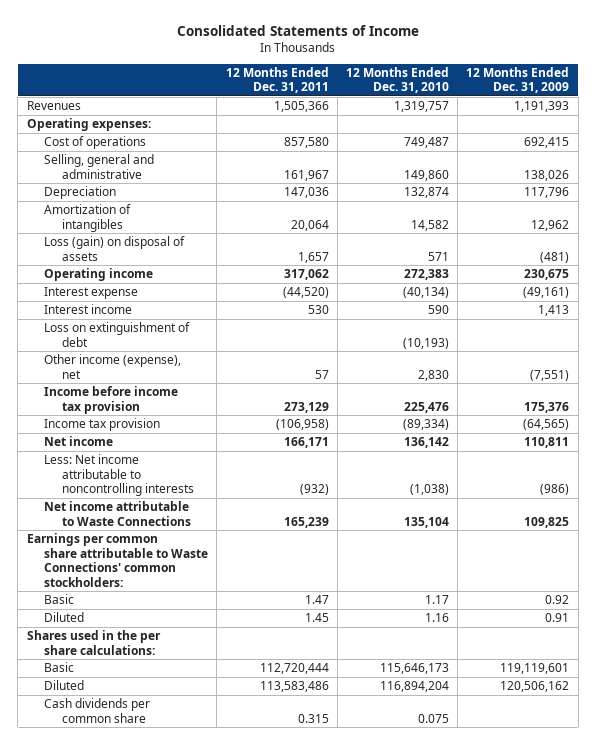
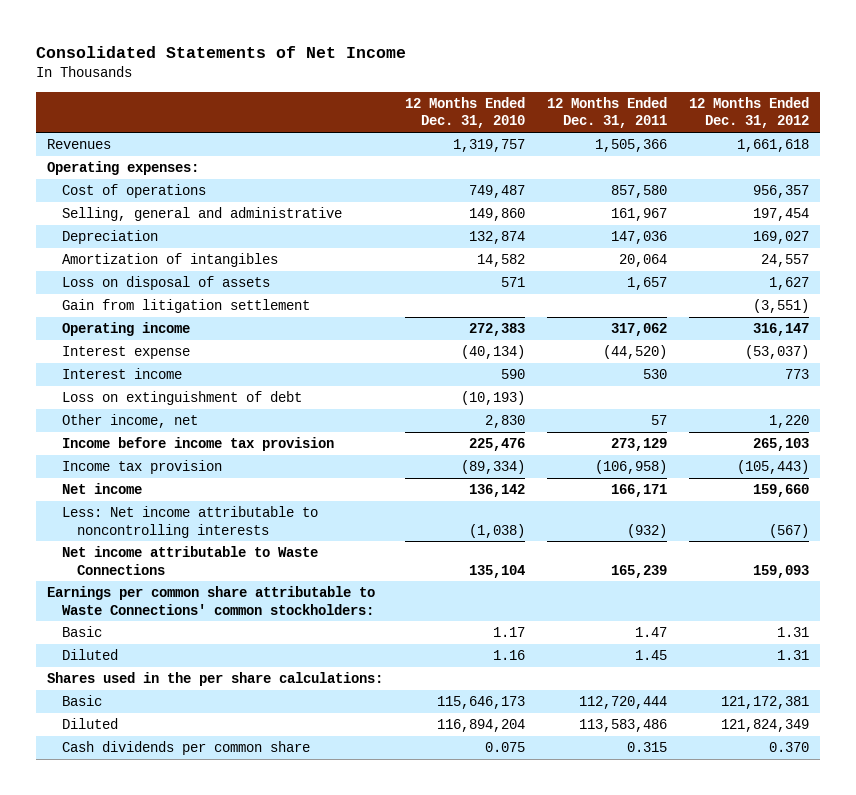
[176,25,419,37] Consolidated Statements of Income -> [36,46,407,59] Consolidated Statements of Net Income
[466,66,570,94] 12 Months Ended Dec. 31, 2009 -> none
none -> [689,96,810,129] 12 Months Ended Dec. 31, 2012
[44,235,186,261] Loss (gain) on disposal of assets -> [61,276,270,291] Loss on disposal of assets
none -> [61,299,310,314] Gain from litigation settlement
[44,353,182,379] Other income (expense), net -> [61,414,198,429] Other income, net

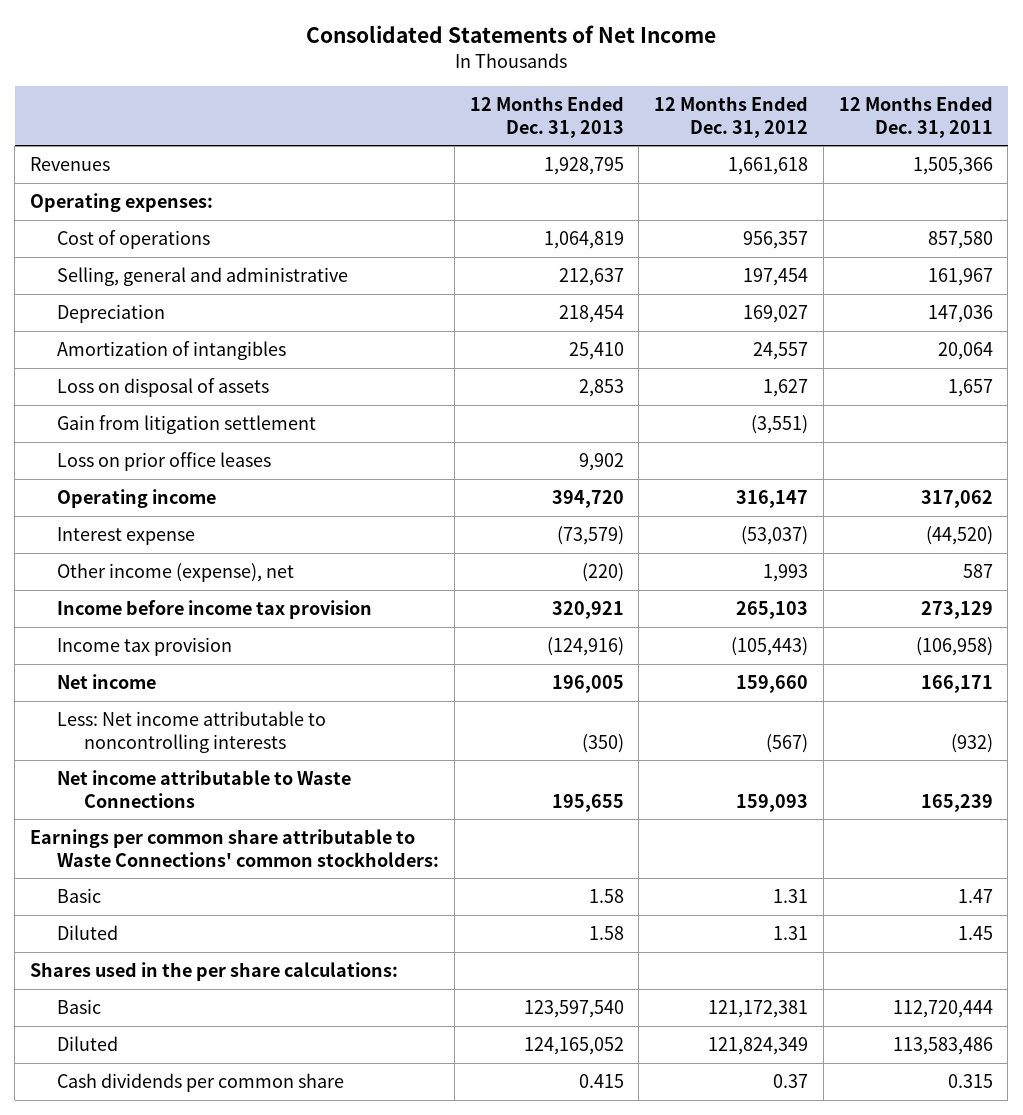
[405,96,526,129] 12 Months Ended Dec. 31, 2010 -> none
none -> [469,96,624,138] 12 Months Ended Dec. 31, 2013
none -> [56,452,271,472] Loss on prior office leases
[61,368,182,380] Interest income -> none
[61,391,302,406] Loss on extinguishment of debt -> none
[61,414,198,429] Other income, net -> [56,563,294,583] Other income (expense), net
[651,415,668,426] 57 -> [962,564,993,579] 587
[769,415,810,429] 1,220 -> [763,564,809,583] 1,993
[769,742,810,753] 0.370 -> [773,1074,809,1089] 0.37

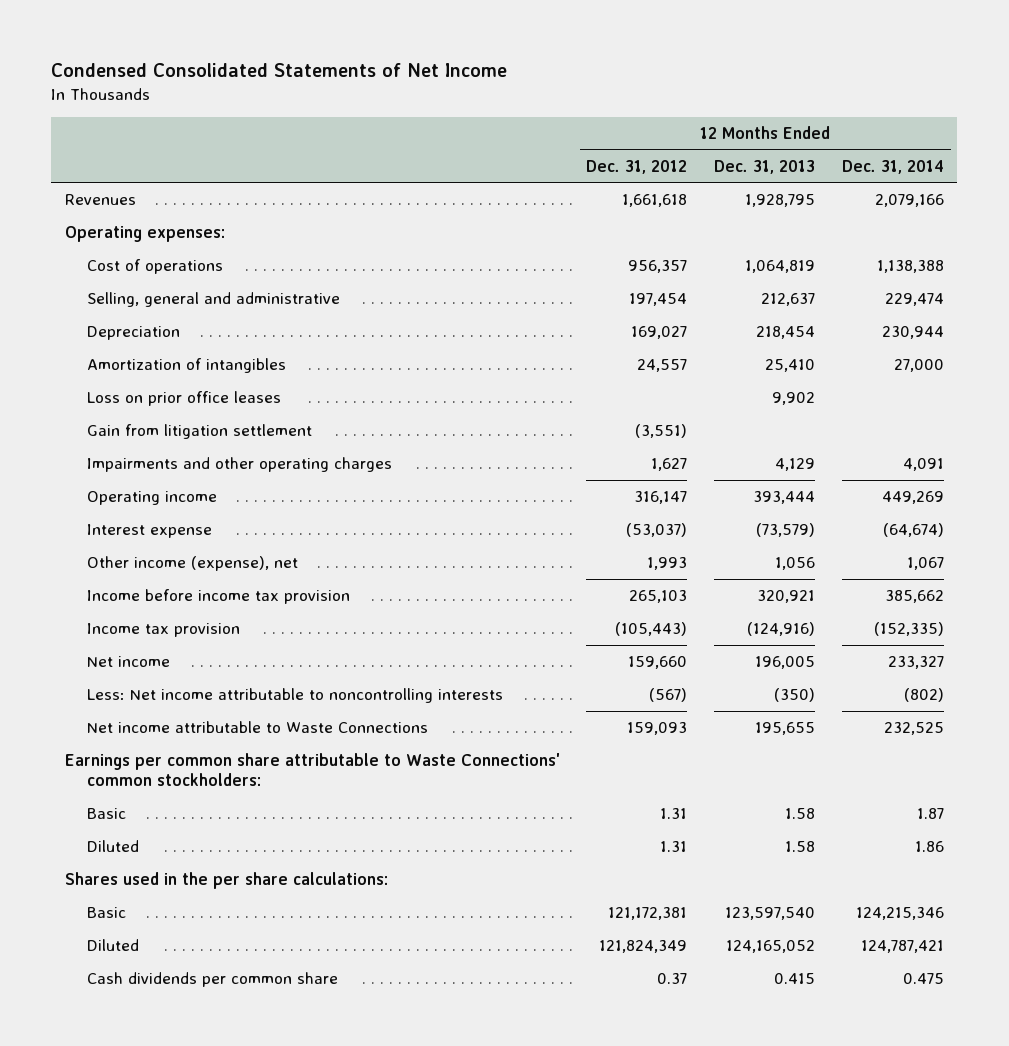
[306,25,717,44] Consolidated Statements of Net Income -> [51,63,508,78] Condensed Consolidated Statements of Net Income
[838,96,993,138] 12 Months Ended Dec. 31, 2011 -> none
none -> [841,159,944,174] Dec. 31, 2014
[56,378,269,398] Loss on disposal of assets -> none
[56,415,316,435] Gain from litigation settlement -> [87,424,313,440] Gain from litigation settlement
none -> [87,457,393,473] Impairments and other operating charges
[551,490,624,509] 394,720 -> [753,491,816,505] 393,444
[581,563,624,583] (220) -> [775,557,816,571] 1,056

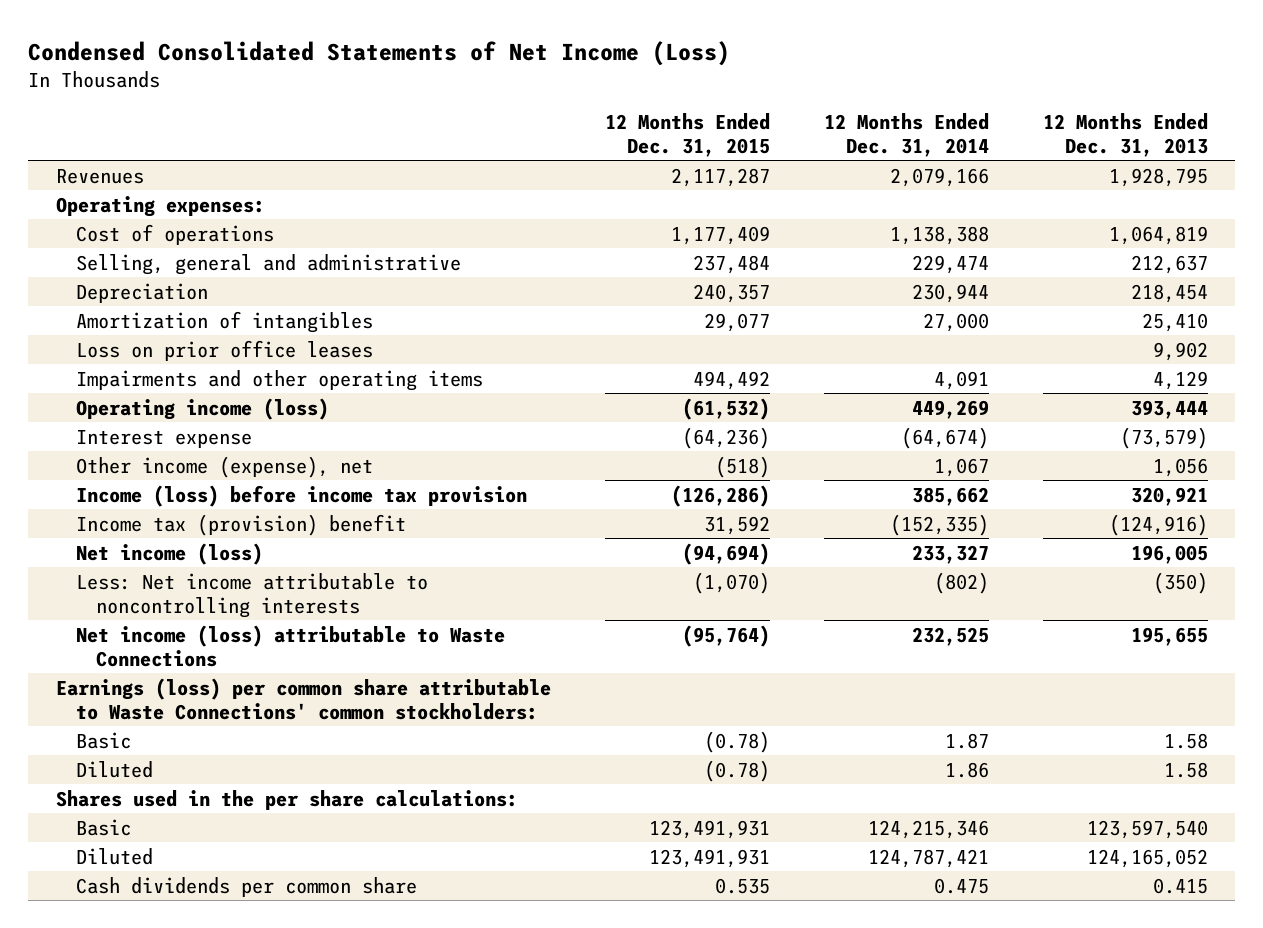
[51,63,508,78] Condensed Consolidated Statements of Net Income -> [28,40,731,66] Condensed Consolidated Statements of Net Income (Loss)
[586,159,688,174] Dec. 31, 2012 -> none
none -> [604,112,770,157] 12 Months Ended Dec. 31, 2015
[87,424,313,440] Gain from litigation settlement -> none
[87,457,393,473] Impairments and other operating charges -> [75,369,483,391] Impairments and other operating items
[87,491,218,506] Operating income -> [75,397,329,420] Operating income (loss)
[87,589,351,605] Income before income tax provision -> [75,484,527,507] Income (loss) before income tax provision
[87,623,241,638] Income tax provision -> [75,513,406,536] Income tax (provision) benefit
[87,656,171,668] Net income -> [75,542,263,565] Net income (loss)
[87,721,429,734] Net income attributable to Waste Connections -> [75,624,505,667] Net income (loss) attributable to Waste Connections
[64,753,560,787] Earnings per common share attributable to Waste Connections' common stockholders: -> [55,677,551,720] Earnings (loss) per common share attributable to Waste Connections' common stockholders:

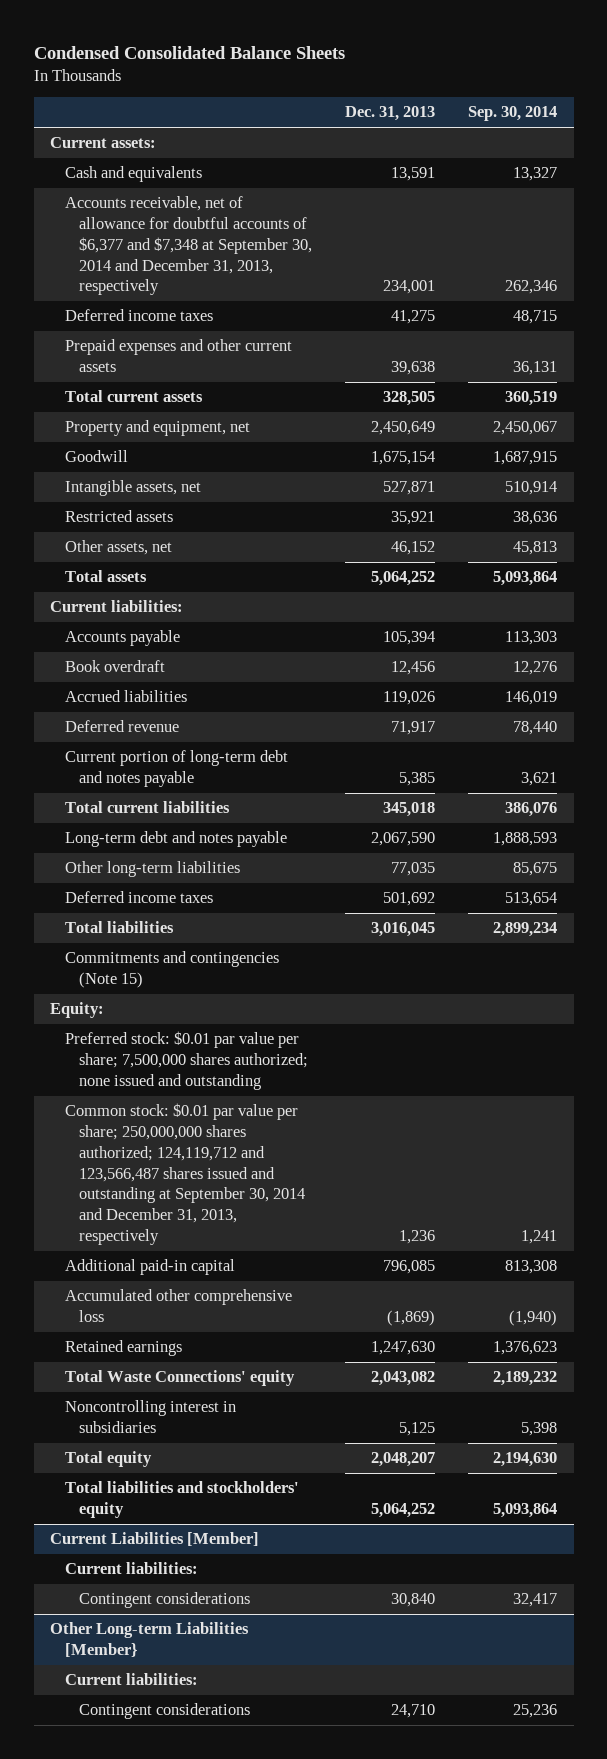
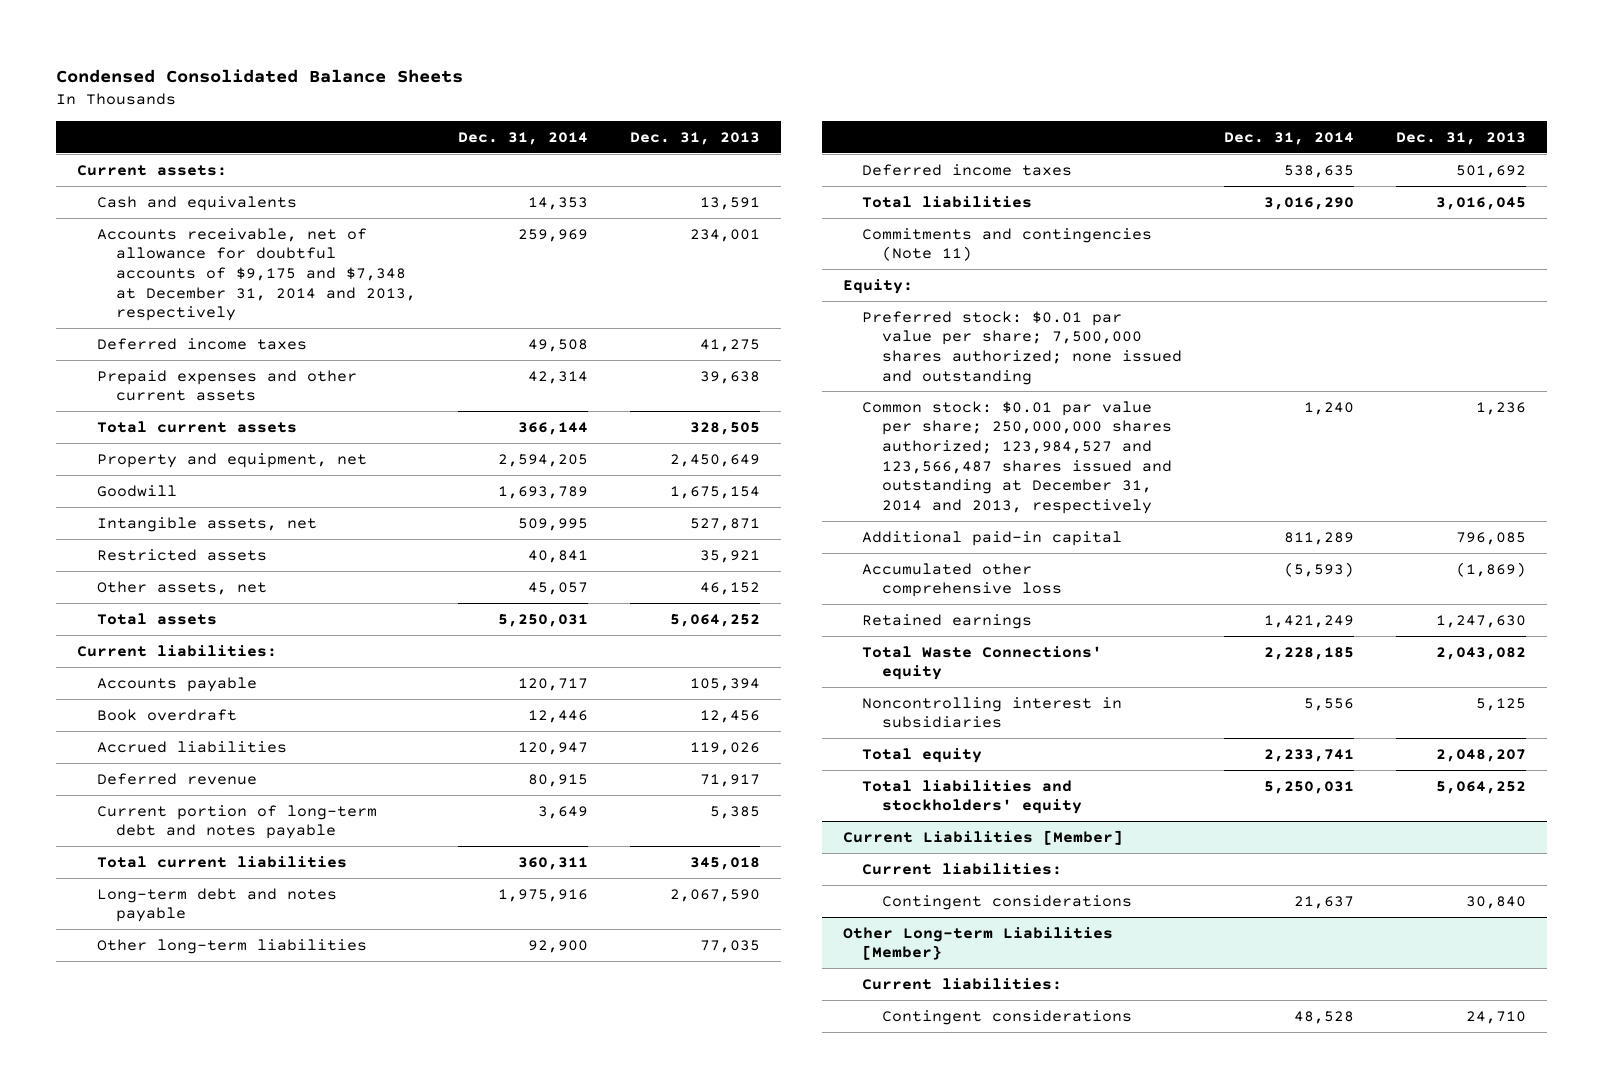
[468,106,558,122] Sep. 30, 2014 -> none
none -> [457,131,588,145] Dec. 31, 2014
[64,196,313,296] Accounts receivable, net of allowance for doubtful accounts of $6,377 and $7,348 at September 30, 2014 and December 31, 2013, respectively -> [96,227,416,322] Accounts receivable, net of allowance for doubtful accounts of $9,175 and $7,348 at December 31, 2014 and 2013, respectively
[64,951,279,989] Commitments and contingencies (Note 15) -> [862,227,1153,262] Commitments and contingencies (Note 11)
[64,1103,306,1245] Common stock: $0.01 par value per share; 250,000,000 shares authorized; 124,119,712 and 123,566,487 shares issued and outstanding at September 30, 2014 and December 31, 2013, respectively -> [862,400,1172,514] Common stock: $0.01 par value per share; 250,000,000 shares authorized; 123,984,527 and 123,566,487 shares issued and outstanding at December 31, 2014 and 2013, respectively

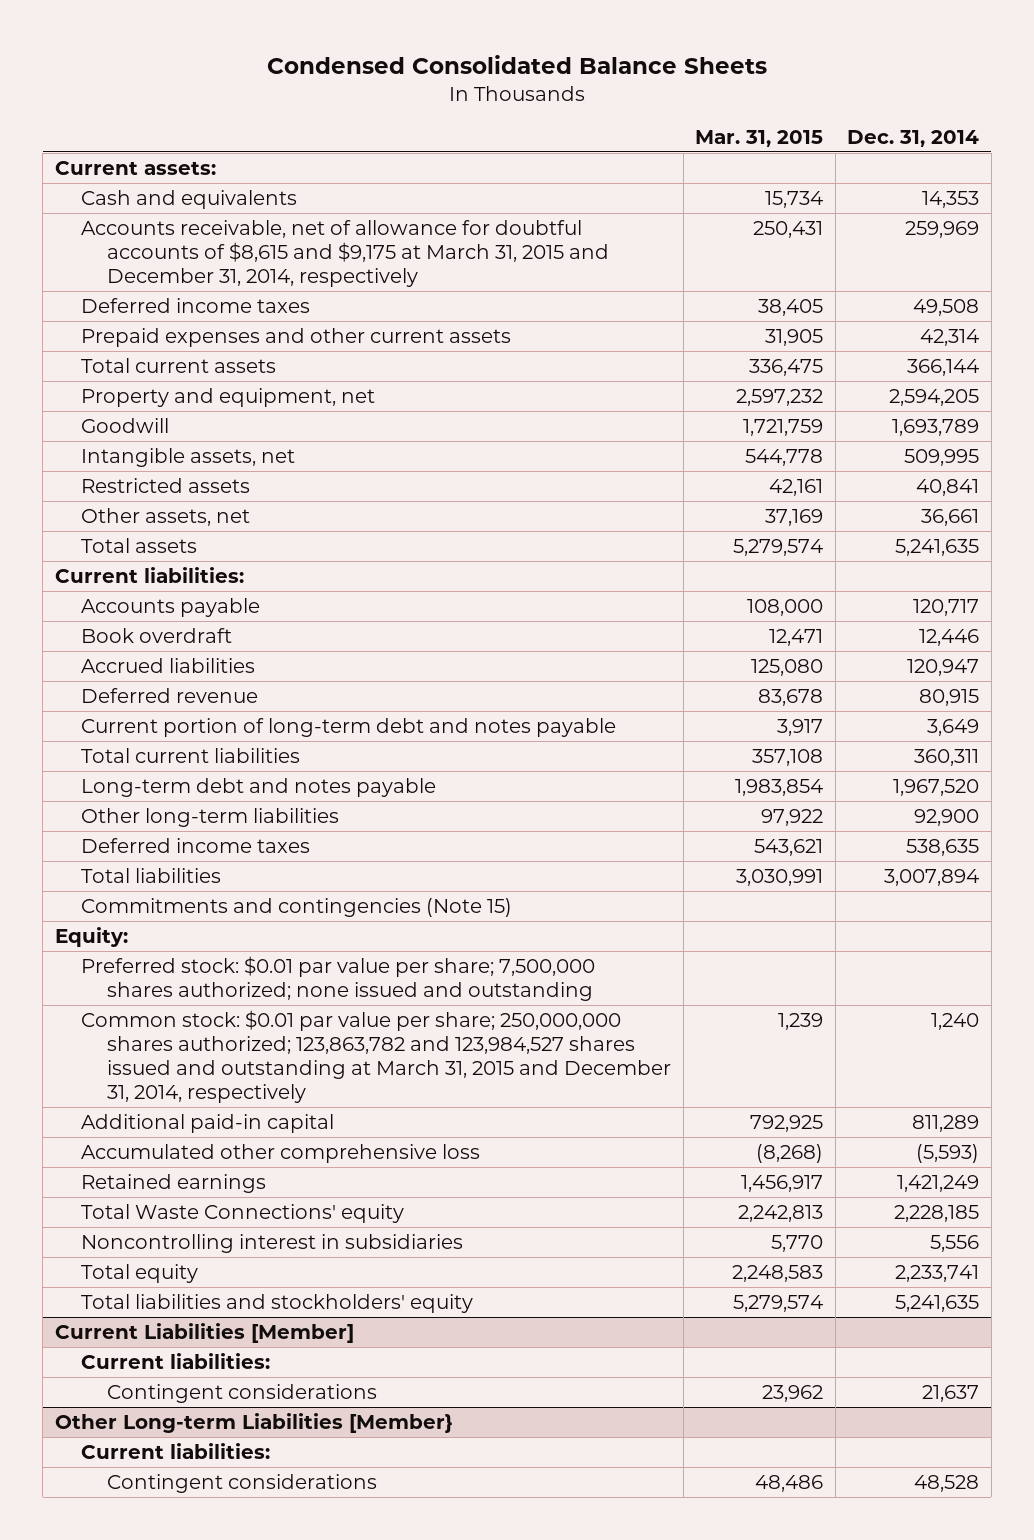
[629,131,760,145] Dec. 31, 2013 -> none
none -> [695,129,824,147] Mar. 31, 2015
[96,227,416,322] Accounts receivable, net of allowance for doubtful accounts of $9,175 and $7,348 at December 31, 2014 and 2013, respectively -> [81,220,610,288] Accounts receivable, net of allowance for doubtful accounts of $8,615 and $9,175 at March 31, 2015 and December 31, 2014, respectively
[527,581,588,595] 45,057 -> [921,509,980,527] 36,661
[497,613,588,627] 5,250,031 -> [895,539,980,557] 5,241,635
[497,888,588,902] 1,975,916 -> [893,779,980,797] 1,967,520
[1263,196,1354,210] 3,016,290 -> [884,869,980,887] 3,007,894
[862,227,1153,262] Commitments and contingencies (Note 11) -> [81,898,513,918] Commitments and contingencies (Note 15)
[862,400,1172,514] Common stock: $0.01 par value per share; 250,000,000 shares authorized; 123,984,527 and 123,566,487 shares issued and outstanding at December 31, 2014 and 2013, respectively -> [81,1010,672,1104] Common stock: $0.01 par value per share; 250,000,000 shares authorized; 123,863,782 and 123,984,527 shares issued and outstanding at March 31, 2015 and December 31, 2014, respectively
[1263,780,1354,794] 5,250,031 -> [895,1295,980,1313] 5,241,635

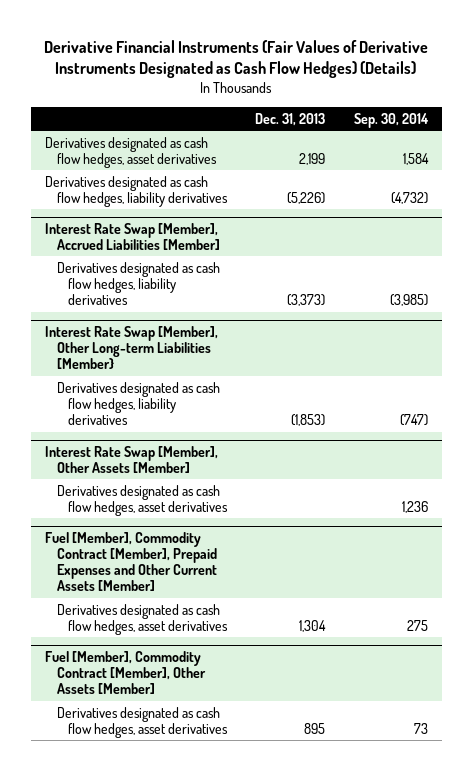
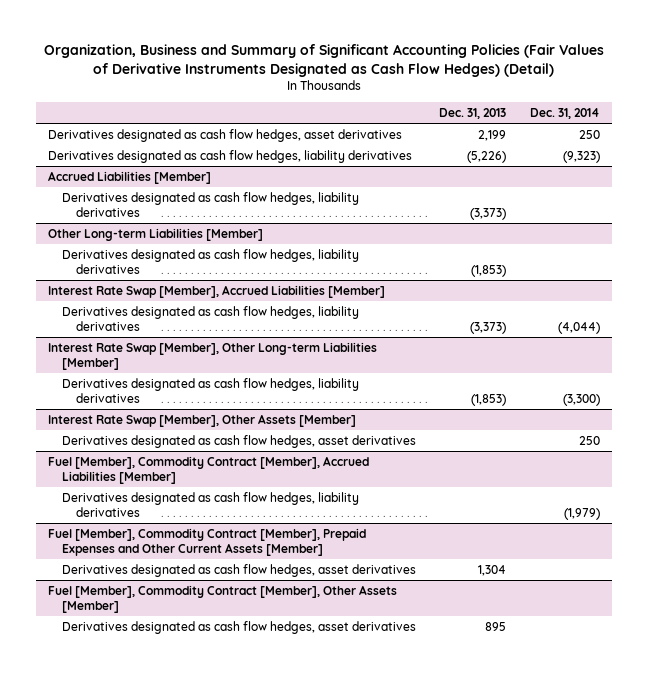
[44,39,429,79] Derivative Financial Instruments (Fair Values of Derivative Instruments Designated as Cash Flow Hedges) (Details) -> [43,43,604,77] Organization, Business and Summary of Significant Accounting Policies (Fair Values of Derivative Instruments Designated as Cash Flow Hedges) (Detail)
[353,112,429,128] Sep. 30, 2014 -> none
none -> [530,108,601,120] Dec. 31, 2014
none -> [47,170,211,184] Accrued Liabilities [Member]
none -> [61,191,359,217] Derivatives designated as cash flow hedges, liability derivatives
none -> [47,227,263,241] Other Long-term Liabilities [Member]
none -> [61,248,359,274] Derivatives designated as cash flow hedges, liability derivatives
[45,325,219,370] Interest Rate Swap [Member], Other Long-term Liabilities [Member} -> [47,341,377,370] Interest Rate Swap [Member], Other Long-term Liabilities [Member]
none -> [47,455,369,484] Fuel [Member], Commodity Contract [Member], Accrued Liabilities [Member]
none -> [61,491,359,517] Derivatives designated as cash flow hedges, liability derivatives

